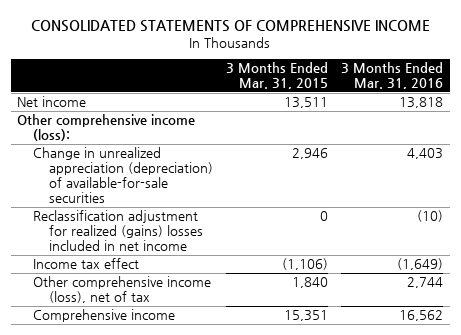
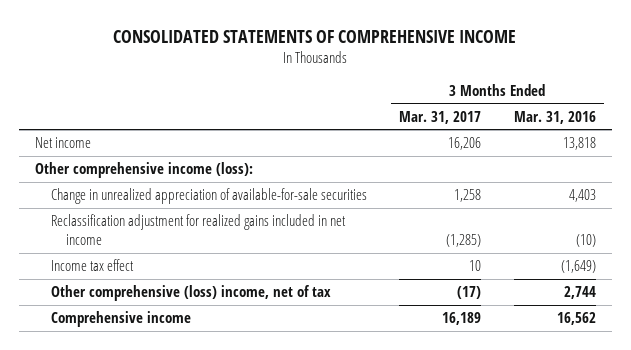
[226,62,329,90] 3 Months Ended Mar. 31, 2015 -> none
none -> [399,111,482,125] Mar. 31, 2017
[33,147,214,203] Change in unrealized appreciation (depreciation) of available-for-sale securities -> [50,188,367,205] Change in unrealized appreciation of available-for-sale securities
[33,210,204,252] Reclassification adjustment for realized (gains) losses included in net income -> [50,214,346,246] Reclassification adjustment for realized gains included in net income
[33,276,212,304] Other comprehensive income (loss), net of tax -> [50,285,331,302] Other comprehensive (loss) income, net of tax

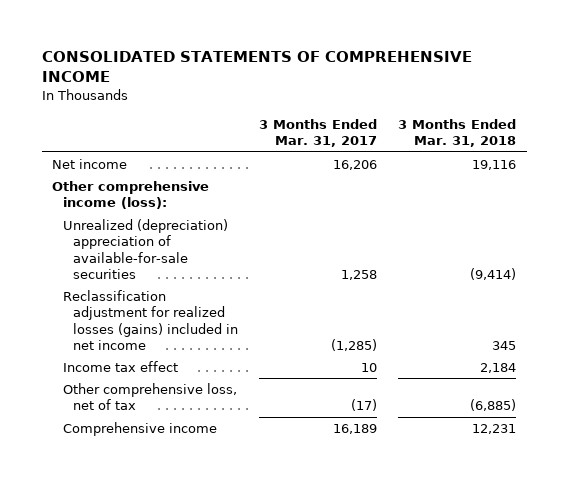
[513,111,596,125] Mar. 31, 2016 -> none
none -> [398,118,517,148] 3 Months Ended Mar. 31, 2018
[50,188,367,205] Change in unrealized appreciation of available-for-sale securities -> [62,218,228,279] Unrealized (depreciation) appreciation of available-for-sale securities
[50,214,346,246] Reclassification adjustment for realized gains included in net income -> [62,289,239,350] Reclassification adjustment for realized losses (gains) included in net income
[50,285,331,302] Other comprehensive (loss) income, net of tax -> [62,382,237,411] Other comprehensive loss, net of tax

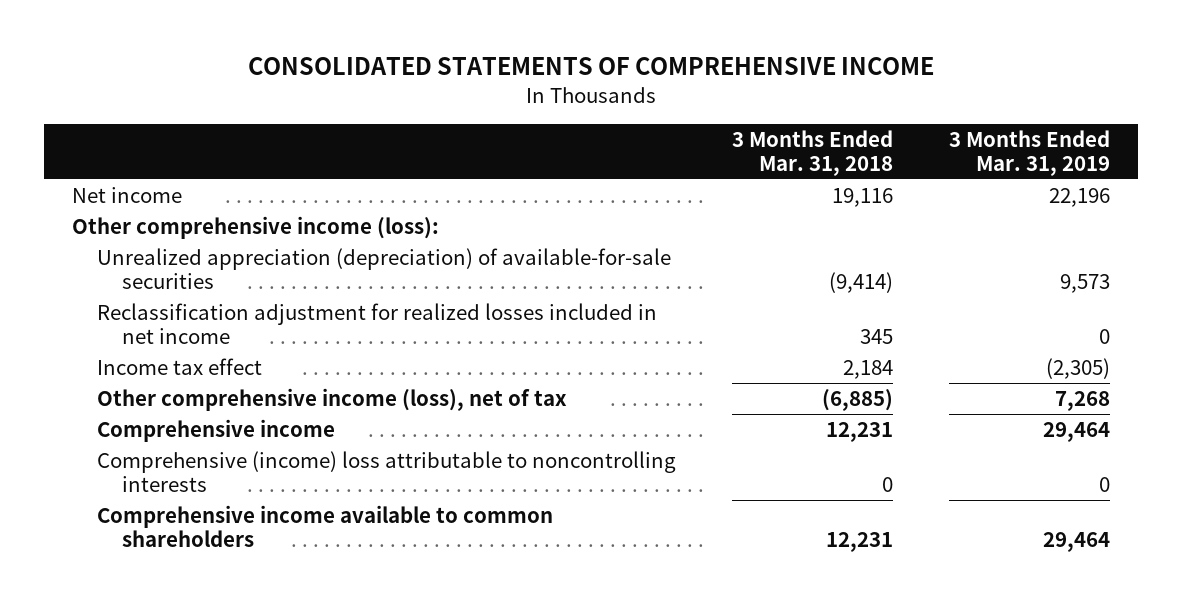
[259,118,378,148] 3 Months Ended Mar. 31, 2017 -> none
none -> [949,129,1111,176] 3 Months Ended Mar. 31, 2019
[62,218,228,279] Unrealized (depreciation) appreciation of available-for-sale securities -> [96,247,671,290] Unrealized appreciation (depreciation) of available-for-sale securities
[62,289,239,350] Reclassification adjustment for realized losses (gains) included in net income -> [96,302,657,345] Reclassification adjustment for realized losses included in net income
[62,382,237,411] Other comprehensive loss, net of tax -> [96,387,567,411] Other comprehensive income (loss), net of tax
none -> [96,450,676,493] Comprehensive (income) loss attributable to noncontrolling interests
none -> [96,504,553,548] Comprehensive income available to common shareholders

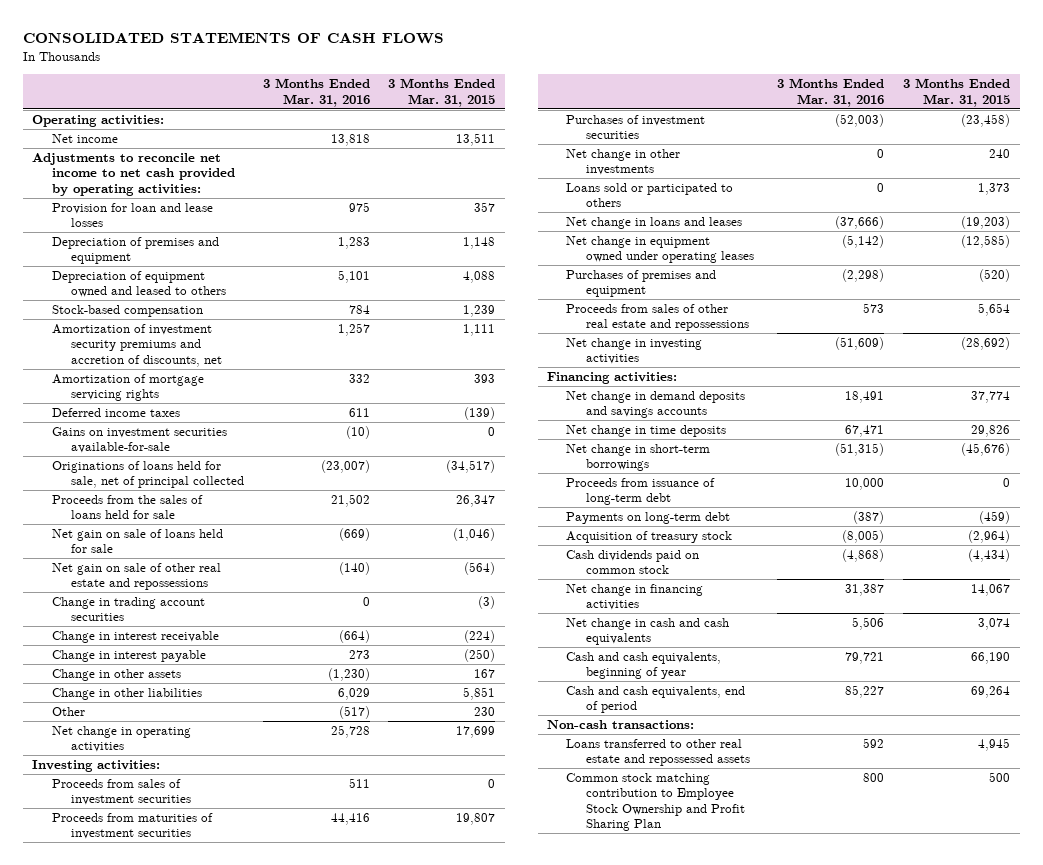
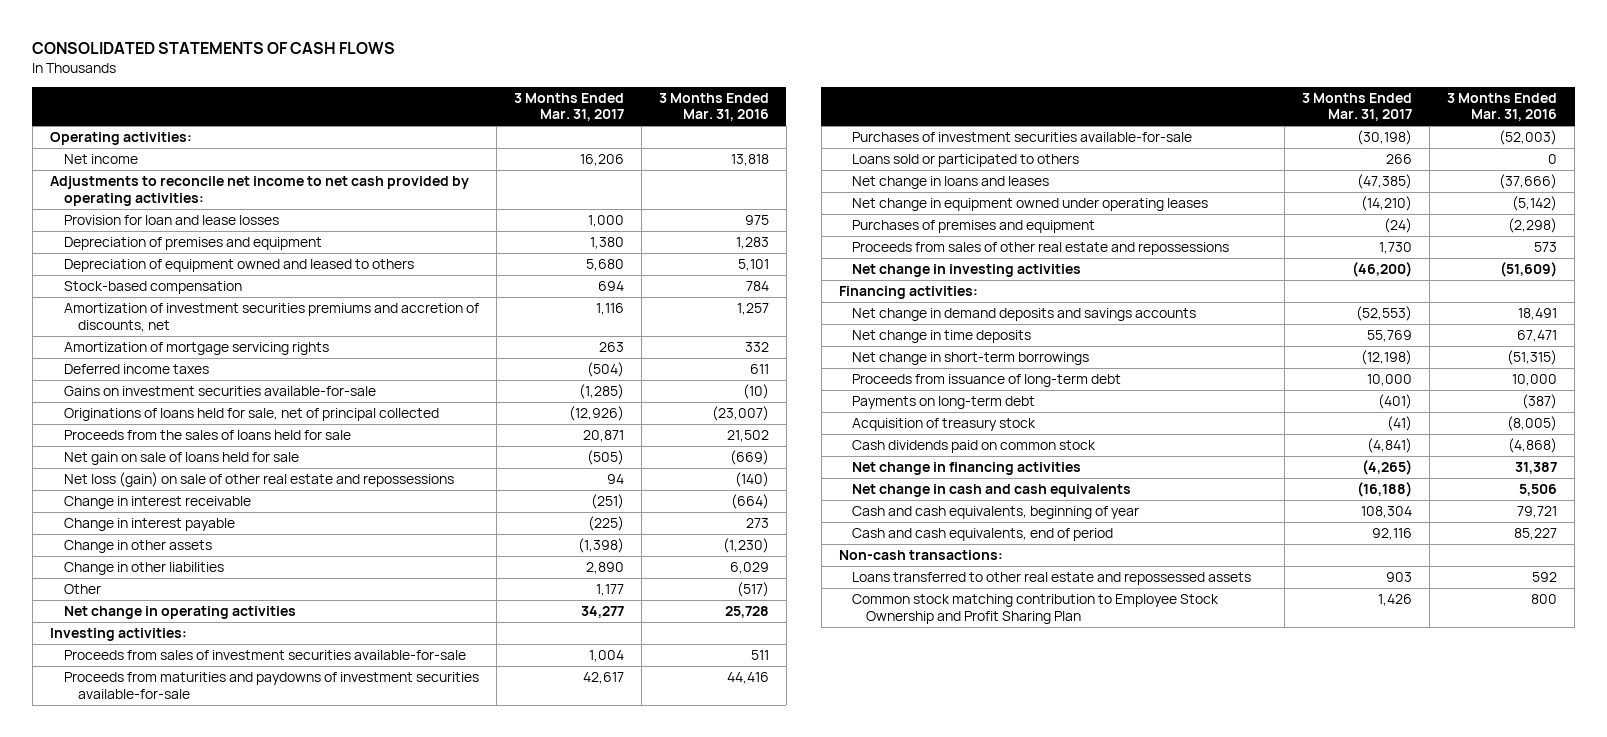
[388,78,496,107] 3 Months Ended Mar. 31, 2015 -> none
none -> [513,92,624,122] 3 Months Ended Mar. 31, 2017
[51,324,222,367] Amortization of investment security premiums and accretion of discounts, net -> [63,303,479,332] Amortization of investment securities premiums and accretion of discounts, net
[51,597,205,622] Change in trading account securities -> none
[51,563,221,591] Net gain on sale of other real estate and repossessions -> [63,472,454,488] Net loss (gain) on sale of other real estate and repossessions
[566,149,681,176] Net change in other investments -> none
[51,779,191,806] Proceeds from sales of investment securities -> [63,650,466,661] Proceeds from sales of investment securities available-for-sale
[51,813,213,840] Proceeds from maturities of investment securities -> [63,672,479,699] Proceeds from maturities and paydowns of investment securities available-for-sale
[566,115,706,140] Purchases of investment securities -> [852,132,1193,143] Purchases of investment securities available-for-sale

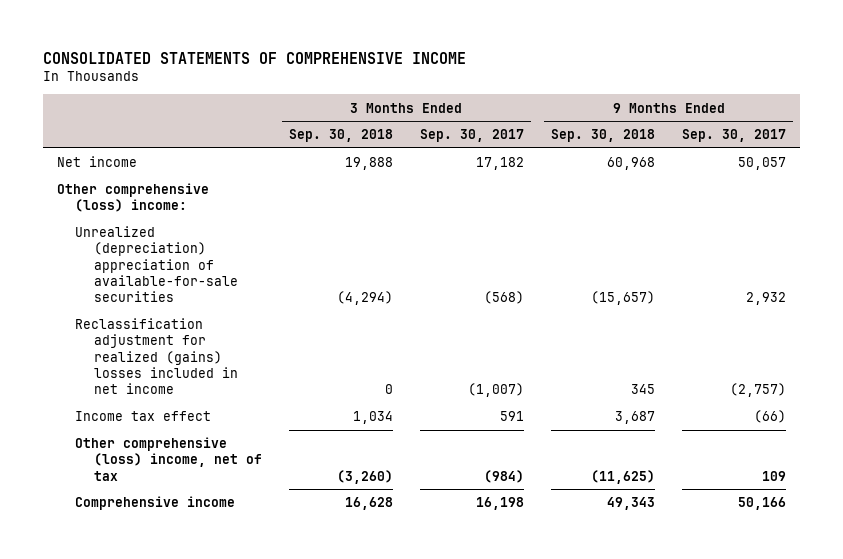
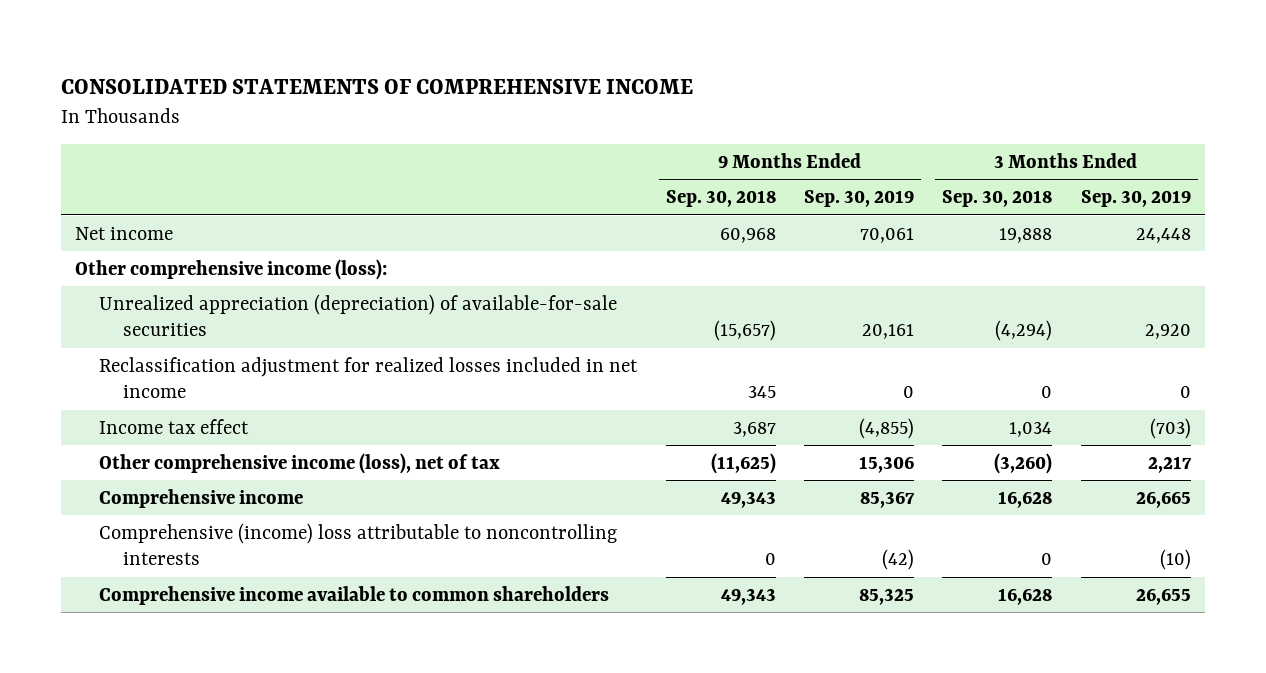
[420,129,525,143] Sep. 30, 2017 -> none
[682,129,787,143] Sep. 30, 2017 -> none
none -> [803,190,914,208] Sep. 30, 2019
none -> [1080,190,1191,208] Sep. 30, 2019
[56,183,209,213] Other comprehensive (loss) income: -> [75,258,388,280] Other comprehensive income (loss):
[75,226,238,303] Unrealized (depreciation) appreciation of available-for-sale securities -> [99,293,618,337] Unrealized appreciation (depreciation) of available-for-sale securities
[75,318,238,395] Reclassification adjustment for realized (gains) losses included in net income -> [99,356,639,399] Reclassification adjustment for realized losses included in net income
[75,437,262,481] Other comprehensive (loss) income, net of tax -> [99,452,501,474] Other comprehensive income (loss), net of tax
none -> [99,522,618,566] Comprehensive (income) loss attributable to noncontrolling interests
none -> [99,585,610,605] Comprehensive income available to common shareholders

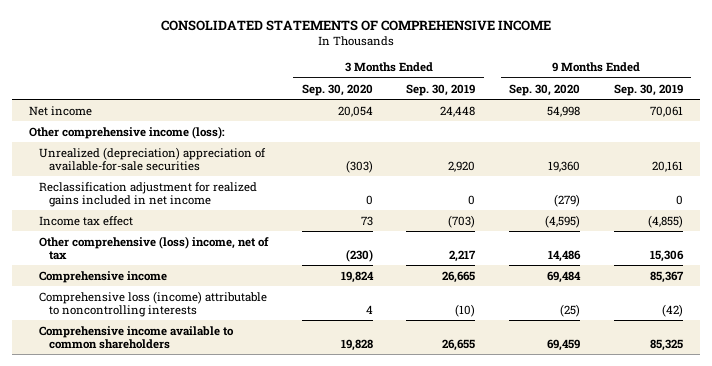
[665,190,776,208] Sep. 30, 2018 -> none
[942,190,1053,208] Sep. 30, 2018 -> none
none -> [301,83,373,96] Sep. 30, 2020
none -> [509,83,581,96] Sep. 30, 2020
[99,293,618,337] Unrealized appreciation (depreciation) of available-for-sale securities -> [39,146,267,171] Unrealized (depreciation) appreciation of available-for-sale securities
[99,356,639,399] Reclassification adjustment for realized losses included in net income -> [39,181,258,207] Reclassification adjustment for realized gains included in net income
[99,452,501,474] Other comprehensive income (loss), net of tax -> [39,235,270,260] Other comprehensive (loss) income, net of tax
[99,522,618,566] Comprehensive (income) loss attributable to noncontrolling interests -> [39,290,268,317] Comprehensive loss (income) attributable to noncontrolling interests

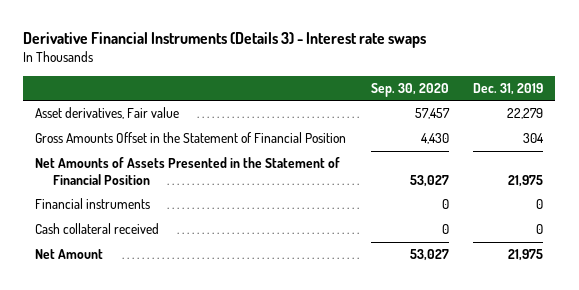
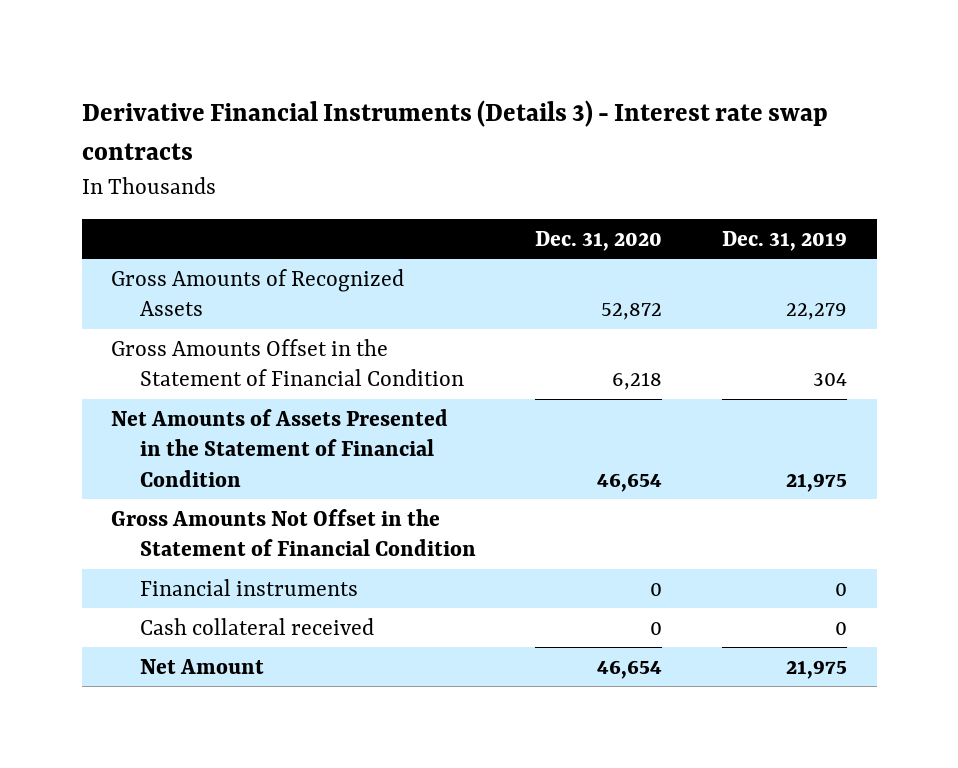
[23,31,427,48] Derivative Financial Instruments (Details 3) - Interest rate swaps -> [81,99,828,161] Derivative Financial Instruments (Details 3) - Interest rate swap contracts
[370,82,449,97] Sep. 30, 2020 -> none
none -> [535,231,663,252] Dec. 31, 2020
[35,107,180,120] Asset derivatives, Fair value -> [111,268,405,317] Gross Amounts of Recognized Assets
[35,132,347,144] Gross Amounts Offset in the Statement of Financial Position -> [111,338,464,387] Gross Amounts Offset in the Statement of Financial Condition
[35,157,341,185] Net Amounts of Assets Presented in the Statement of Financial Position -> [111,408,449,487] Net Amounts of Assets Presented in the Statement of Financial Condition
none -> [111,508,476,557] Gross Amounts Not Offset in the Statement of Financial Condition

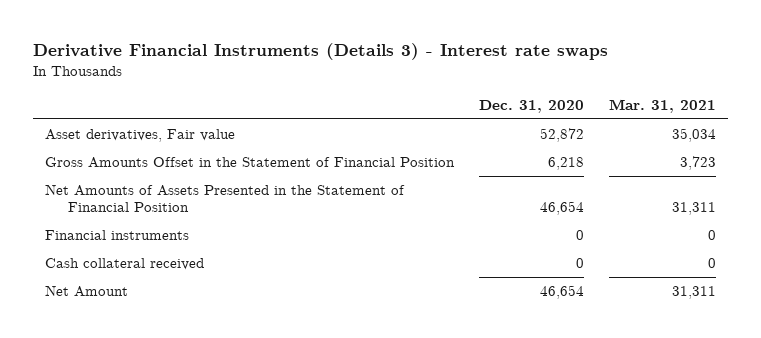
[81,99,828,161] Derivative Financial Instruments (Details 3) - Interest rate swap contracts -> [32,42,608,60] Derivative Financial Instruments (Details 3) - Interest rate swaps
[721,231,847,252] Dec. 31, 2019 -> none
none -> [608,98,716,113] Mar. 31, 2021
[111,508,476,557] Gross Amounts Not Offset in the Statement of Financial Condition -> none
[111,268,405,317] Gross Amounts of Recognized Assets -> [45,129,236,143] Asset derivatives, Fair value
[111,338,464,387] Gross Amounts Offset in the Statement of Financial Condition -> [45,157,456,169] Gross Amounts Offset in the Statement of Financial Position
[111,408,449,487] Net Amounts of Assets Presented in the Statement of Financial Condition -> [45,184,406,213] Net Amounts of Assets Presented in the Statement of Financial Position

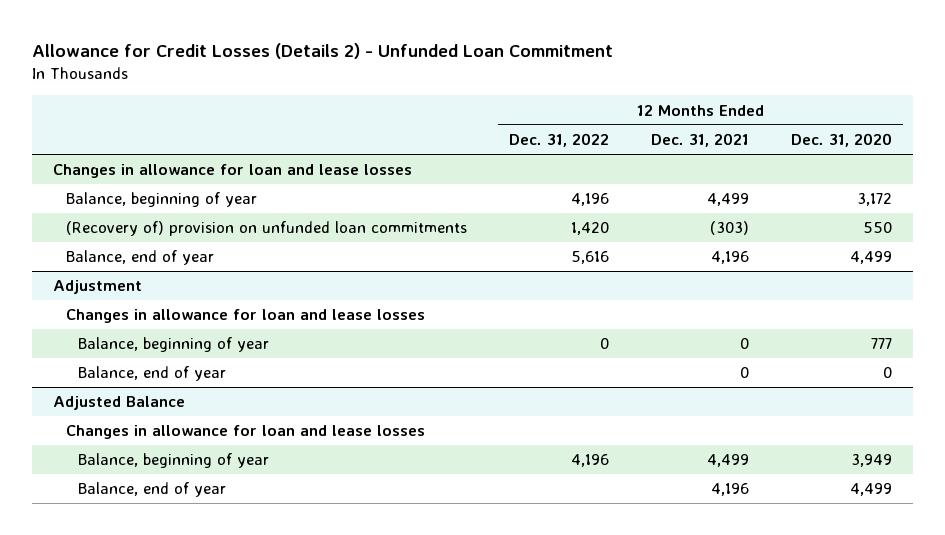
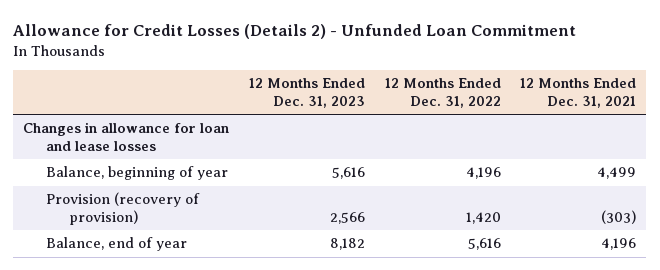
[791,132,893,147] Dec. 31, 2020 -> none
none -> [248,78,365,108] 12 Months Ended Dec. 31, 2023
[65,221,467,237] (Recovery of) provision on unfunded loan commitments -> [46,192,201,225] Provision (recovery of provision)
[52,280,142,295] Adjustment -> none
[65,309,425,324] Changes in allowance for loan and lease losses -> none
[78,337,270,353] Balance, beginning of year -> none
[78,366,227,382] Balance, end of year -> none
[52,396,185,411] Adjusted Balance -> none
[65,425,425,440] Changes in allowance for loan and lease losses -> none
[78,453,270,469] Balance, beginning of year -> none
[78,482,227,498] Balance, end of year -> none

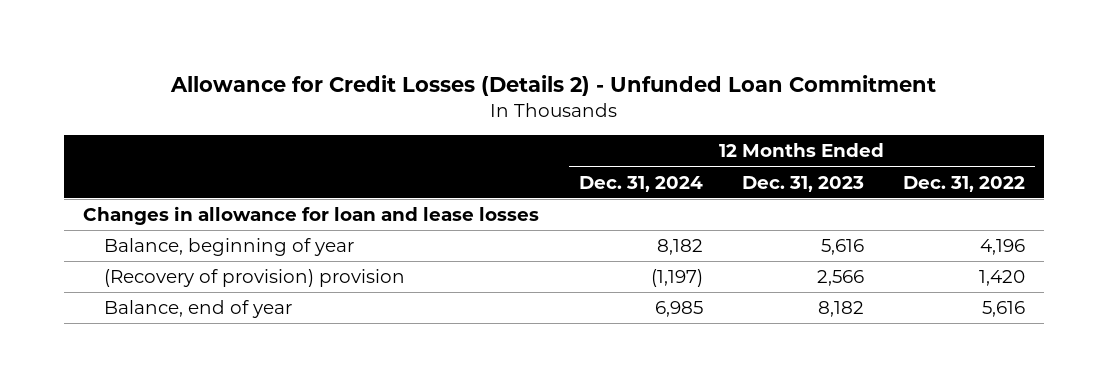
[520,78,637,108] 12 Months Ended Dec. 31, 2021 -> none
none -> [578,175,703,192] Dec. 31, 2024
[46,192,201,225] Provision (recovery of provision) -> [104,269,406,288] (Recovery of provision) provision

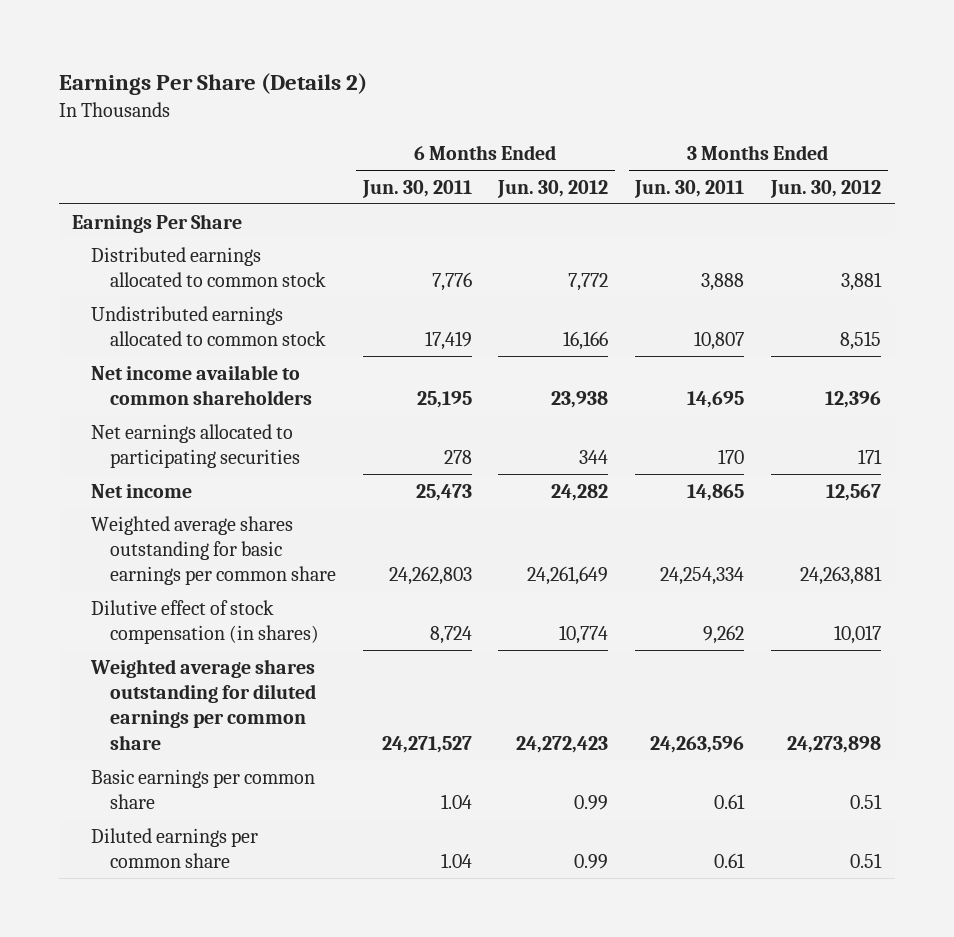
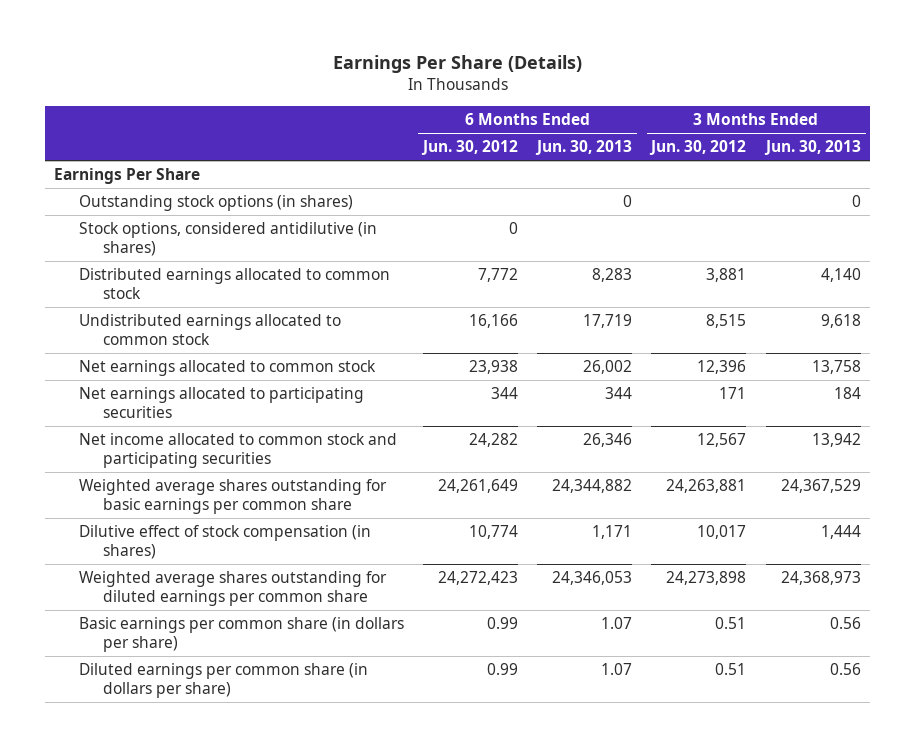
[58,72,367,95] Earnings Per Share (Details 2) -> [332,54,582,73] Earnings Per Share (Details)
[361,179,472,198] Jun. 30, 2011 -> none
[634,179,745,198] Jun. 30, 2011 -> none
none -> [535,140,633,156] Jun. 30, 2013
none -> [763,140,861,156] Jun. 30, 2013
none -> [78,195,353,212] Outstanding stock options (in shares)
none -> [78,222,377,257] Stock options, considered antidilutive (in shares)
[91,364,312,405] Net income available to common shareholders -> [78,360,376,377] Net earnings allocated to common stock
[91,483,193,498] Net income -> [78,433,397,469] Net income allocated to common stock and participating securities
[91,768,316,809] Basic earnings per common share -> [78,617,404,653] Basic earnings per common share (in dollars per share)
[91,827,259,868] Diluted earnings per common share -> [78,663,368,699] Diluted earnings per common share (in dollars per share)

